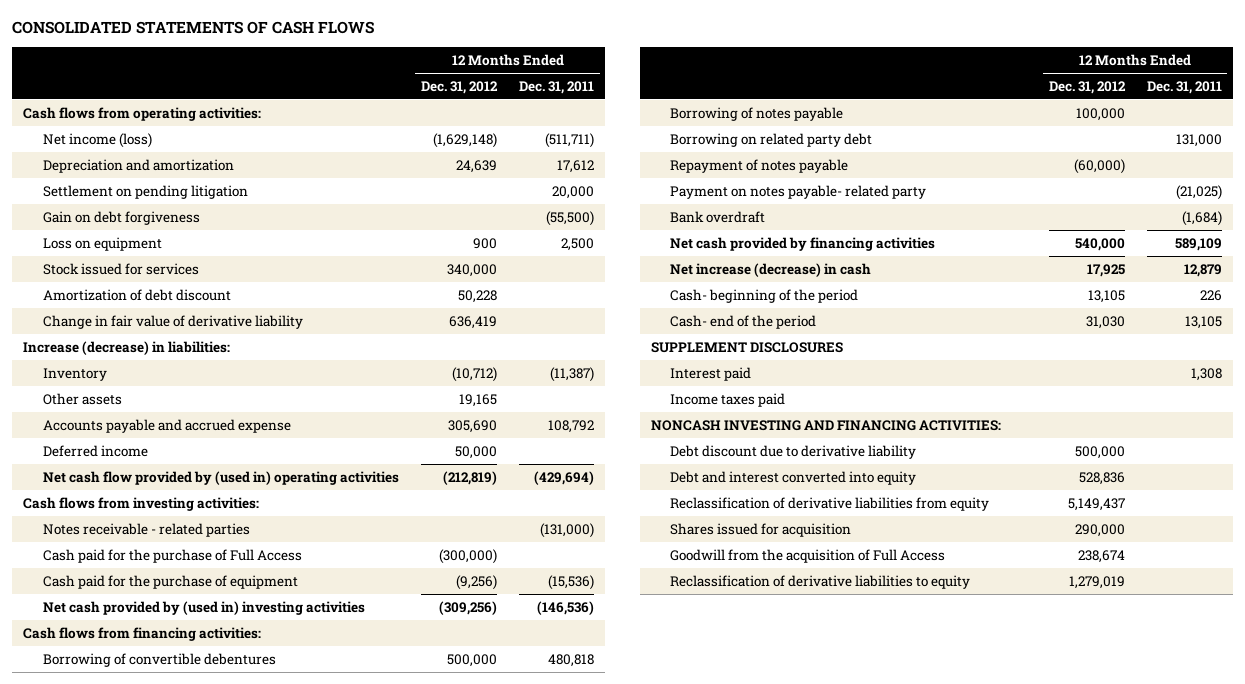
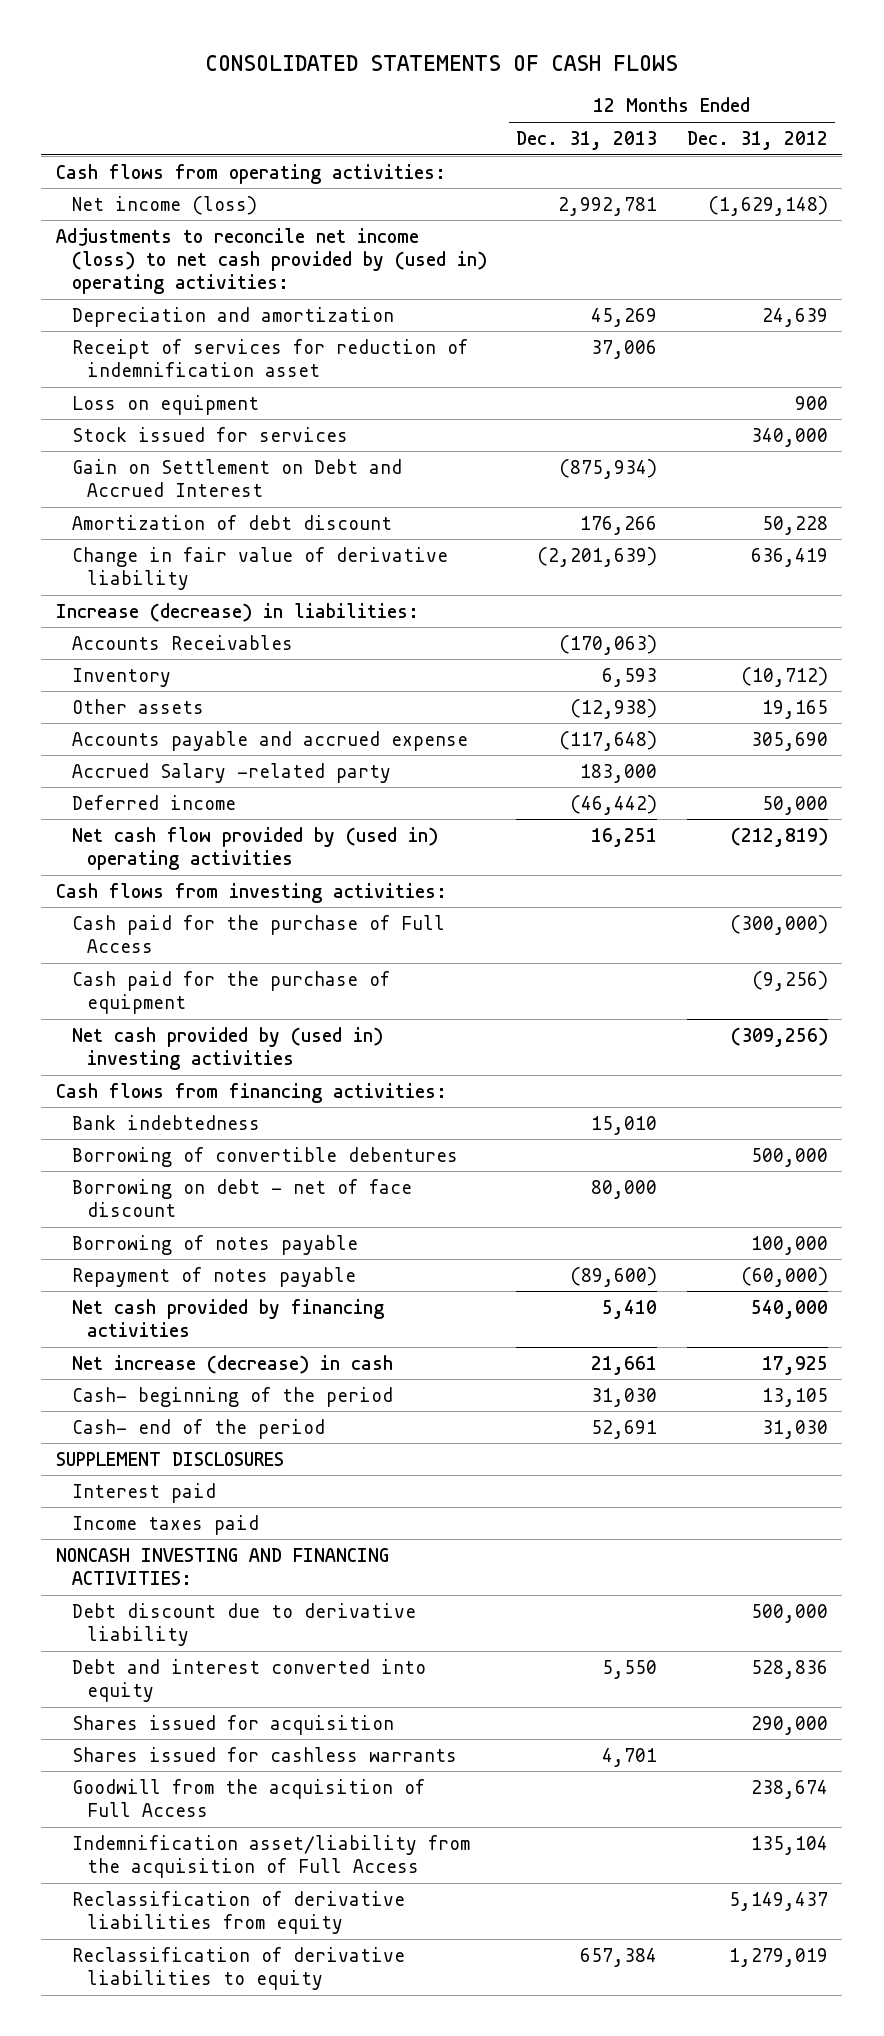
[519,80,595,94] Dec. 31, 2011 -> none
none -> [516,130,658,150] Dec. 31, 2013
none -> [55,227,487,295] Adjustments to reconcile net income (loss) to net cash provided by (used in) operating activities:
[42,184,248,199] Settlement on pending litigation -> none
[42,210,200,225] Gain on debt forgiveness -> none
none -> [71,338,468,377] Receipt of services for reduction of indemnification asset
none -> [71,458,402,497] Gain on Settlement on Debt and Accrued Interest
none -> [71,634,293,650] Accounts Receivables
none -> [71,762,391,783] Accrued Salary -related party
[42,522,250,537] Notes receivable - related parties -> none
none -> [71,1114,260,1130] Bank indebtedness
none -> [71,1178,412,1217] Borrowing on debt - net of face discount
[670,132,873,147] Borrowing on related party debt -> none
[670,184,927,199] Payment on notes payable- related party -> none
[670,210,766,223] Bank overdraft -> none
none -> [71,1746,457,1762] Shares issued for cashless warrants
none -> [71,1834,470,1878] Indemnification asset/liability from the acquisition of Full Access
[670,496,990,511] Reclassification of derivative liabilities from equity -> [71,1890,405,1934] Reclassification of derivative liabilities from equity

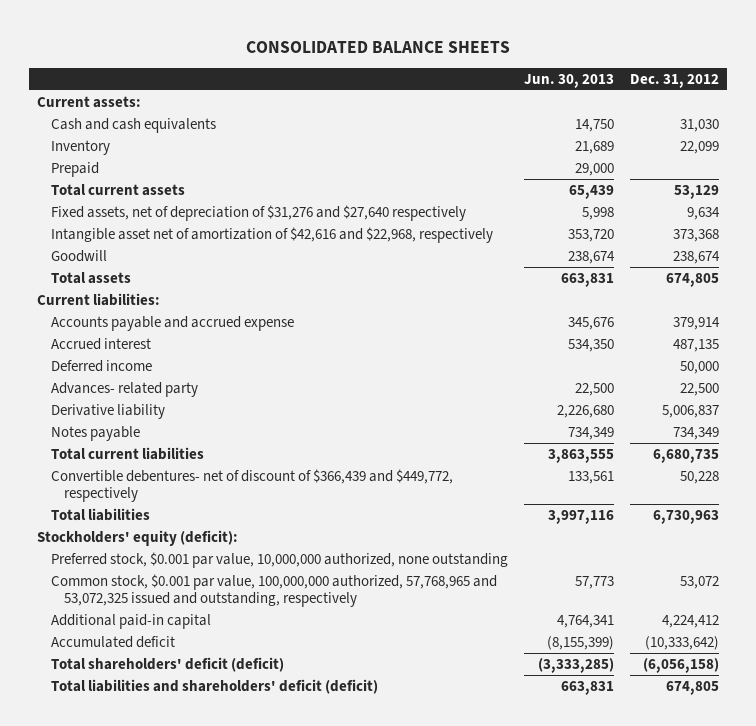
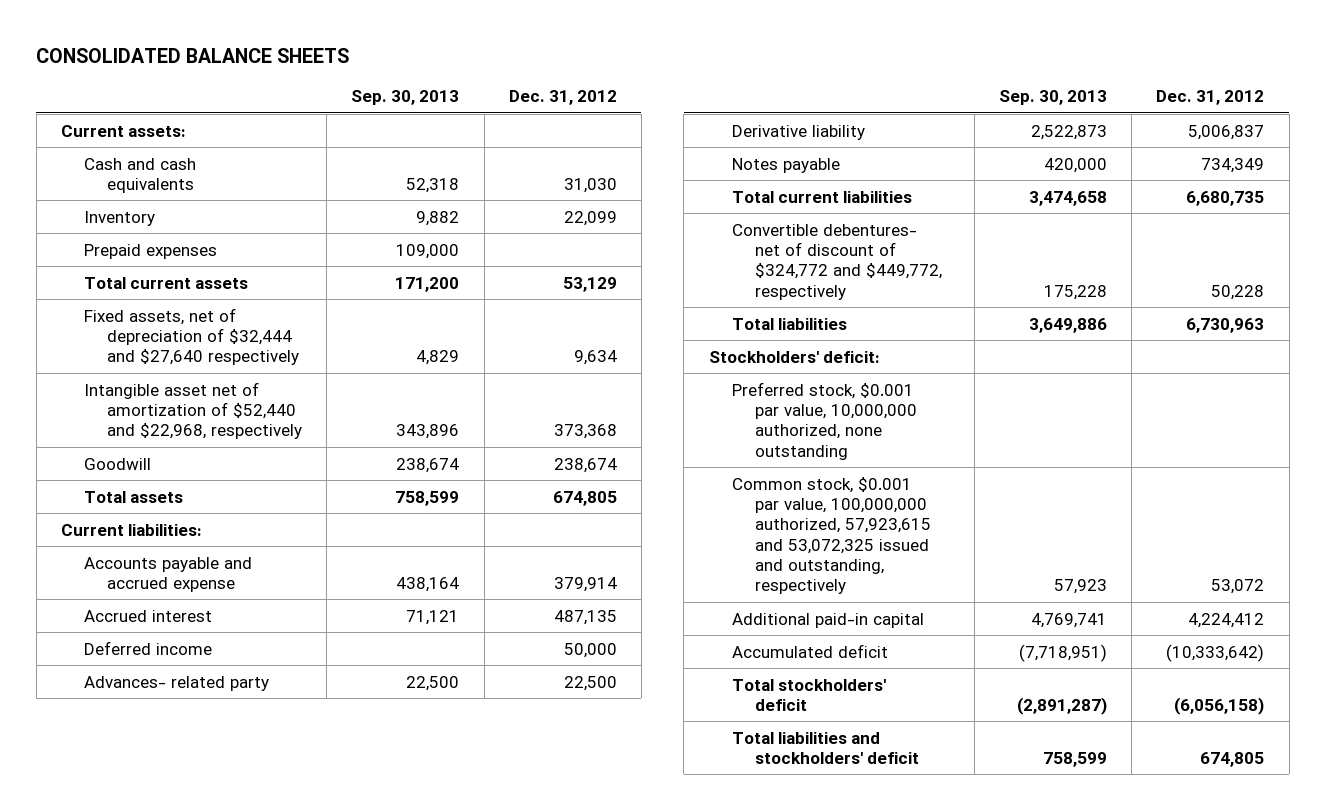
[523,73,614,88] Jun. 30, 2013 -> none
none -> [351,90,460,106] Sep. 30, 2013
[50,161,99,177] Prepaid -> [84,243,218,259] Prepaid expenses
[50,204,466,221] Fixed assets, net of depreciation of $31,276 and $27,640 respectively -> [84,307,300,366] Fixed assets, net of depreciation of $32,444 and $27,640 respectively
[50,226,493,243] Intangible asset net of amortization of $42,616 and $22,968, respectively -> [84,381,303,440] Intangible asset net of amortization of $52,440 and $22,968, respectively
[50,468,453,503] Convertible debentures- net of discount of $366,439 and $449,772, respectively -> [731,223,942,300] Convertible debentures- net of discount of $324,772 and $449,772, respectively
[37,529,239,546] Stockholders' equity (deficit): -> [708,350,880,363] Stockholders' deficit:
[50,573,497,608] Common stock, $0.001 par value, 100,000,000 authorized, 57,768,965 and 53,072,325 issued and outstanding, respectively -> [731,476,931,595] Common stock, $0.001 par value, 100,000,000 authorized, 57,923,615 and 53,072,325 issued and outstanding, respectively
[50,656,284,672] Total shareholders' deficit (deficit) -> [731,678,886,711] Total stockholders' deficit
[50,678,378,694] Total liabilities and shareholders' deficit (deficit) -> [731,731,919,764] Total liabilities and stockholders' deficit

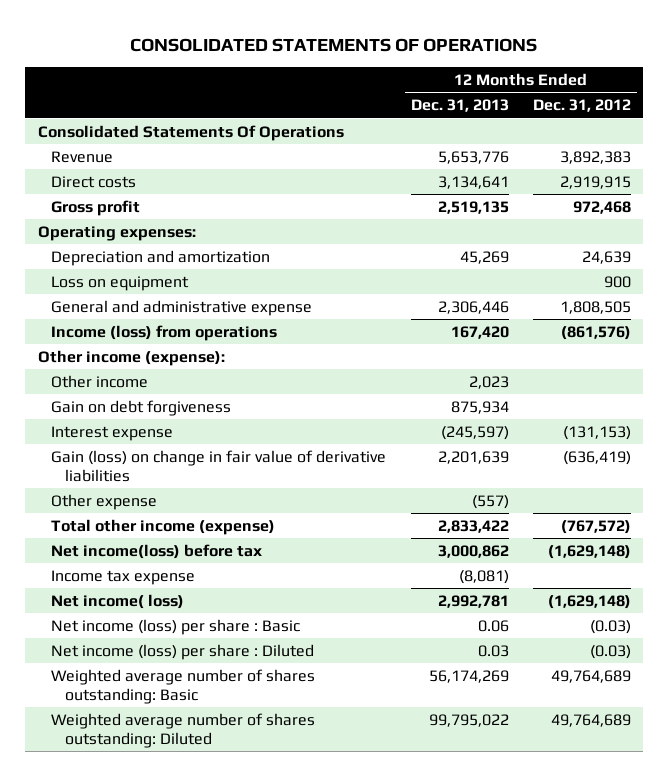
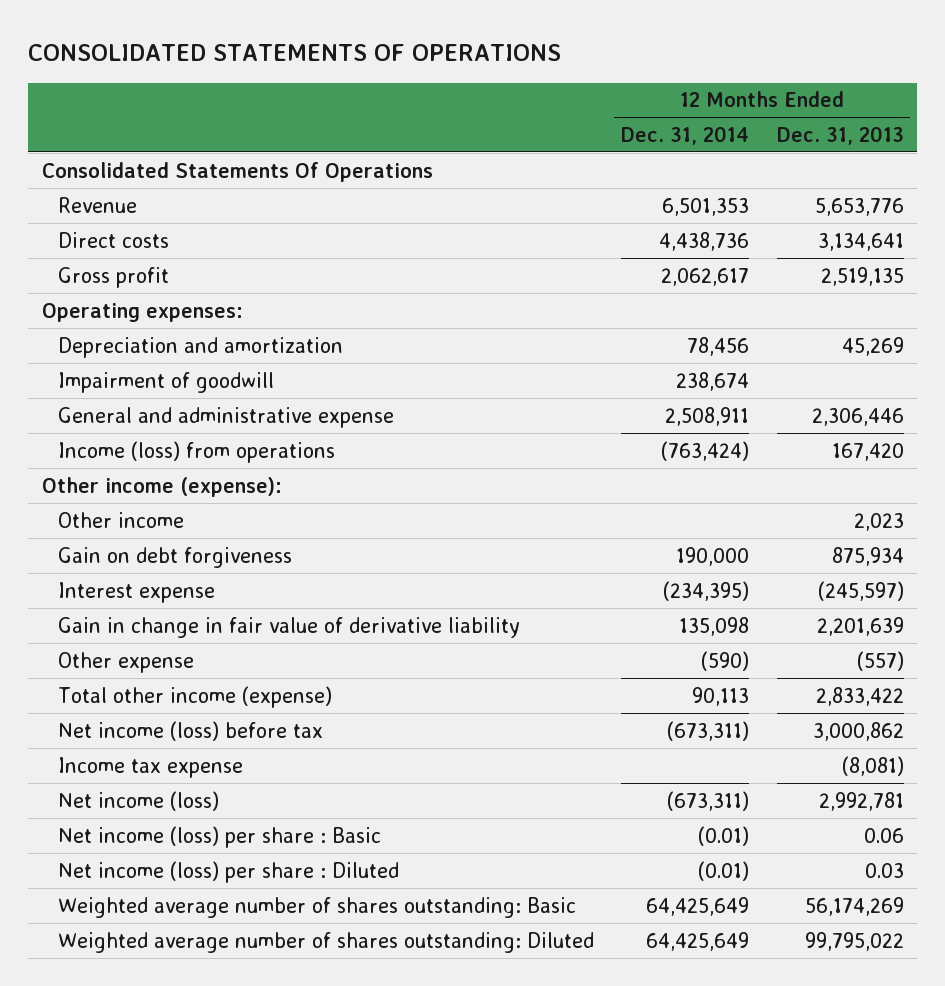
[533,99,632,113] Dec. 31, 2012 -> none
none -> [621,125,750,145] Dec. 31, 2014
[51,275,190,291] Loss on equipment -> none
none -> [58,371,275,393] Impairment of goodwill
[51,449,387,482] Gain (loss) on change in fair value of derivative liabilities -> [58,616,521,638] Gain in change in fair value of derivative liability
[51,543,263,559] Net income(loss) before tax -> [58,720,324,741] Net income (loss) before tax
[51,593,185,609] Net income( loss) -> [58,790,220,811] Net income (loss)

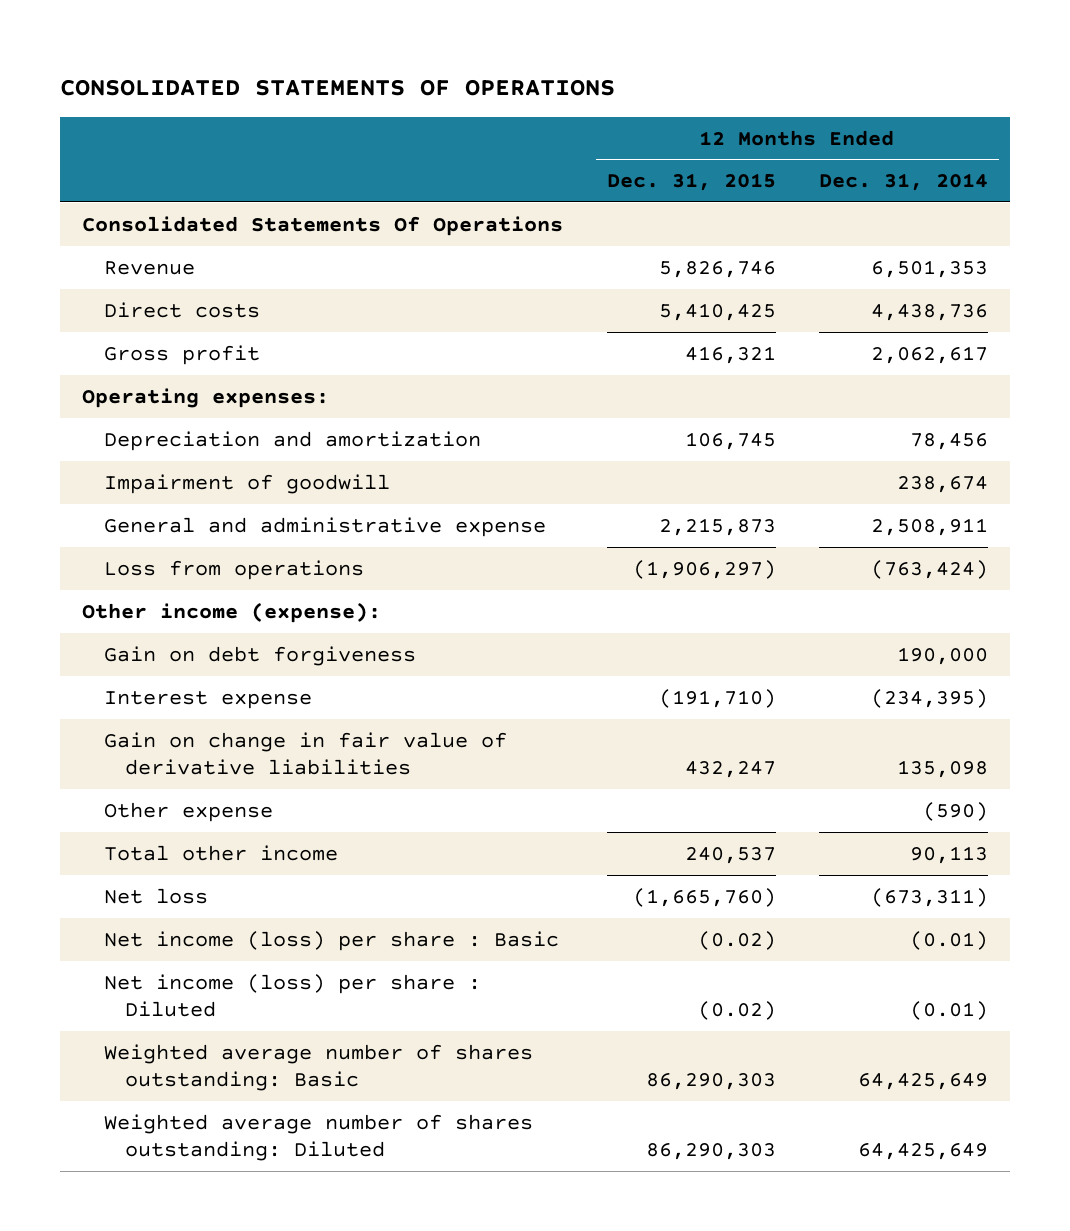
[776,125,904,145] Dec. 31, 2013 -> none
none -> [606,173,776,192] Dec. 31, 2015
[58,440,336,463] Income (loss) from operations -> [103,559,364,580] Loss from operations
[58,511,185,528] Other income -> none
[58,616,521,638] Gain in change in fair value of derivative liability -> [103,731,507,775] Gain on change in fair value of derivative liabilities
[58,720,324,741] Net income (loss) before tax -> none
[58,756,244,778] Income tax expense -> none
[58,685,333,708] Total other income (expense) -> [103,844,338,861] Total other income
[58,790,220,811] Net income (loss) -> [103,887,208,904] Net loss

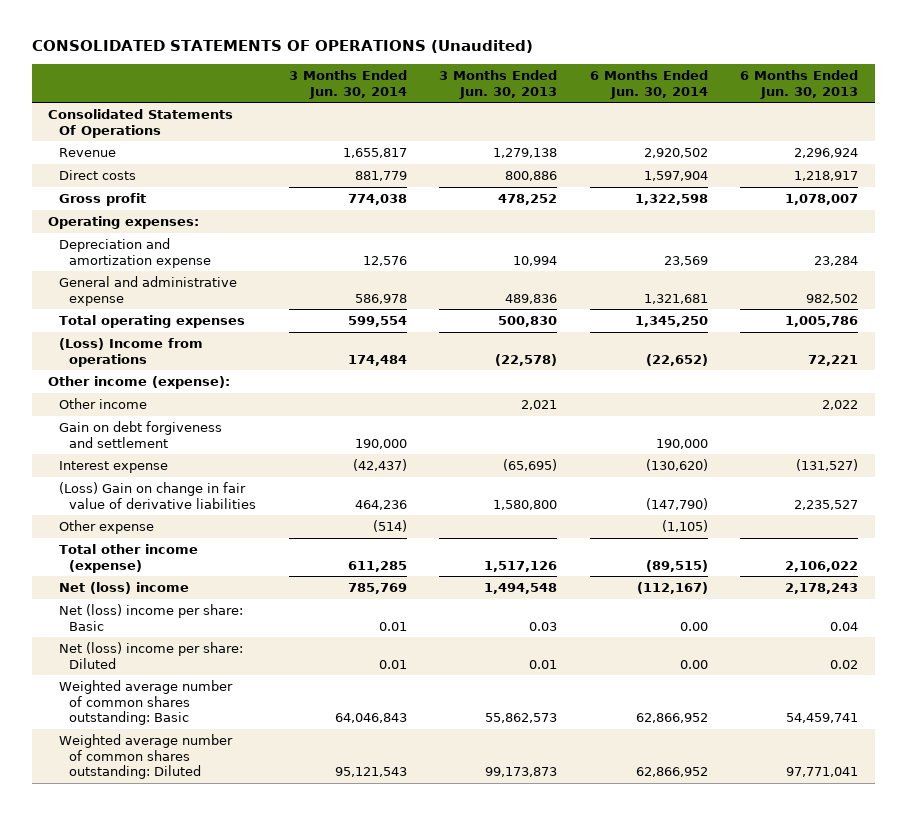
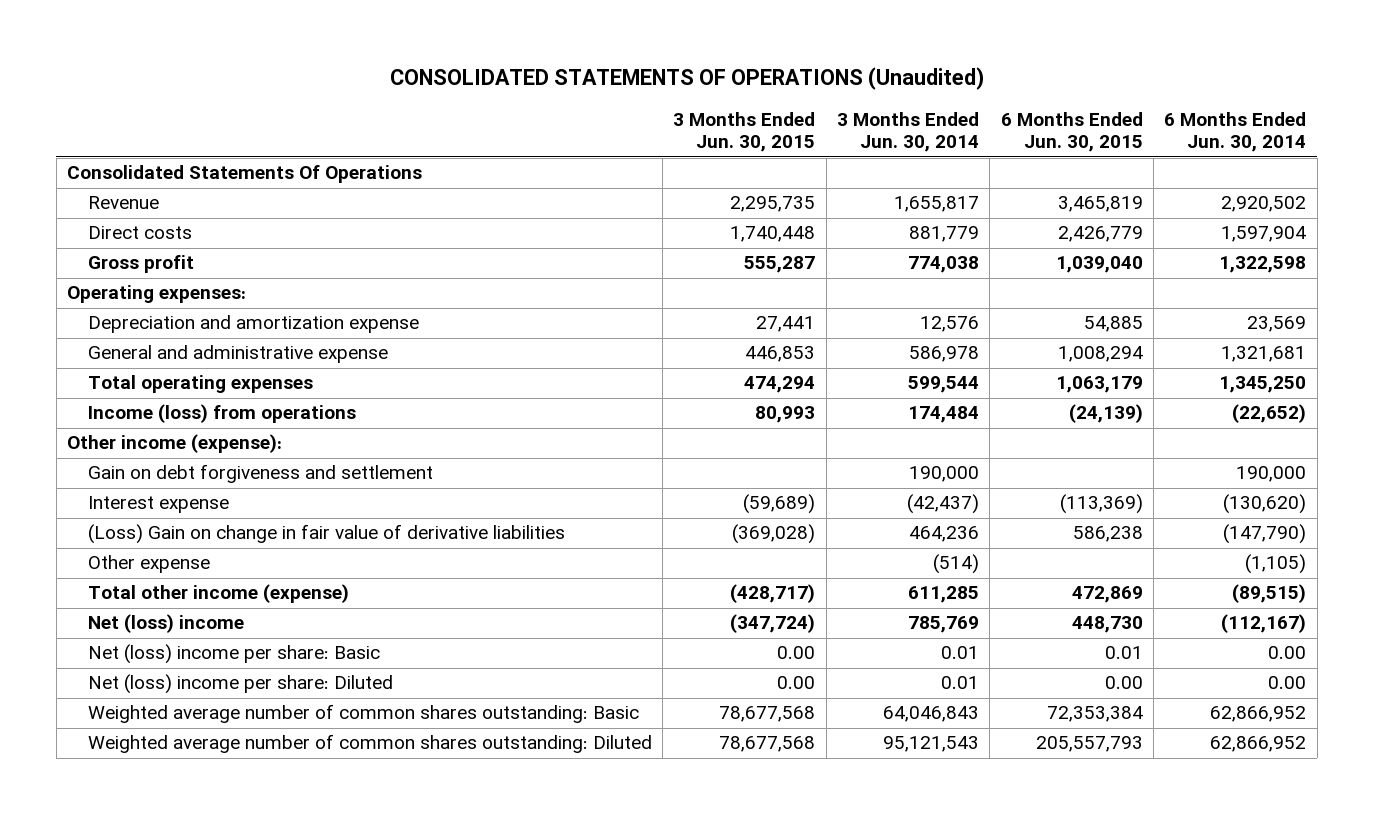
[439,70,558,99] 3 Months Ended Jun. 30, 2013 -> none
[740,70,859,99] 6 Months Ended Jun. 30, 2013 -> none
none -> [673,111,816,153] 3 Months Ended Jun. 30, 2015
none -> [1000,111,1143,153] 6 Months Ended Jun. 30, 2015
[347,315,407,327] 599,554 -> [908,376,980,394] 599,544
[58,337,203,367] (Loss) Income from operations -> [87,404,356,424] Income (loss) from operations
[58,397,147,409] Other income -> none

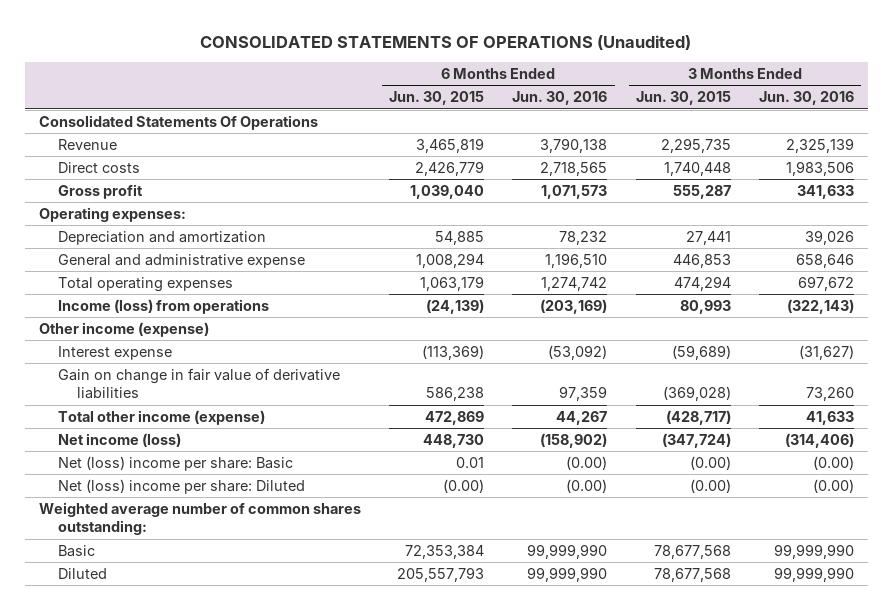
[837,111,980,153] 3 Months Ended Jun. 30, 2014 -> none
[1164,111,1307,153] 6 Months Ended Jun. 30, 2014 -> none
none -> [512,91,608,106] Jun. 30, 2016
none -> [758,91,854,106] Jun. 30, 2016
[87,315,419,334] Depreciation and amortization expense -> [58,230,267,245] Depreciation and amortization
[87,464,433,484] Gain on debt forgiveness and settlement -> none
[67,434,283,454] Other income (expense): -> [39,321,210,337] Other income (expense)
[87,555,210,574] Other expense -> none
[87,524,565,545] (Loss) Gain on change in fair value of derivative liabilities -> [58,367,341,400] Gain on change in fair value of derivative liabilities
[87,614,244,634] Net (loss) income -> [58,432,182,447] Net income (loss)
[777,646,816,660] 0.00 -> [689,455,731,470] (0.00)
[777,676,816,690] 0.00 -> [689,478,731,493] (0.00)
[1104,676,1143,690] 0.00 -> [443,478,485,493] (0.00)
none -> [39,501,362,536] Weighted average number of common shares outstanding:
[87,704,639,724] Weighted average number of common shares outstanding: Basic -> [58,544,96,557] Basic
[87,734,652,754] Weighted average number of common shares outstanding: Diluted -> [58,567,108,579] Diluted

